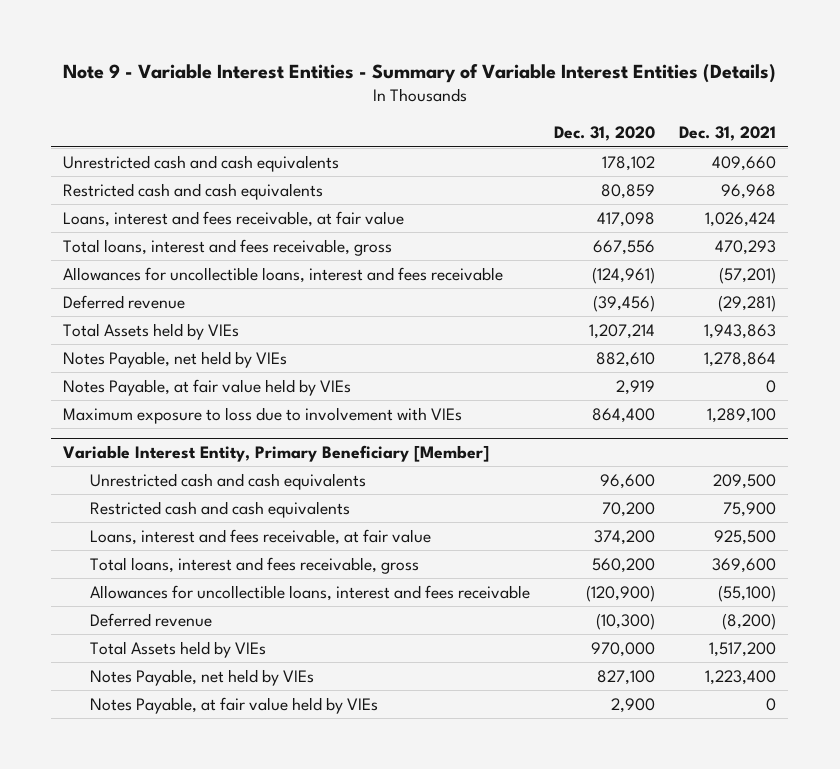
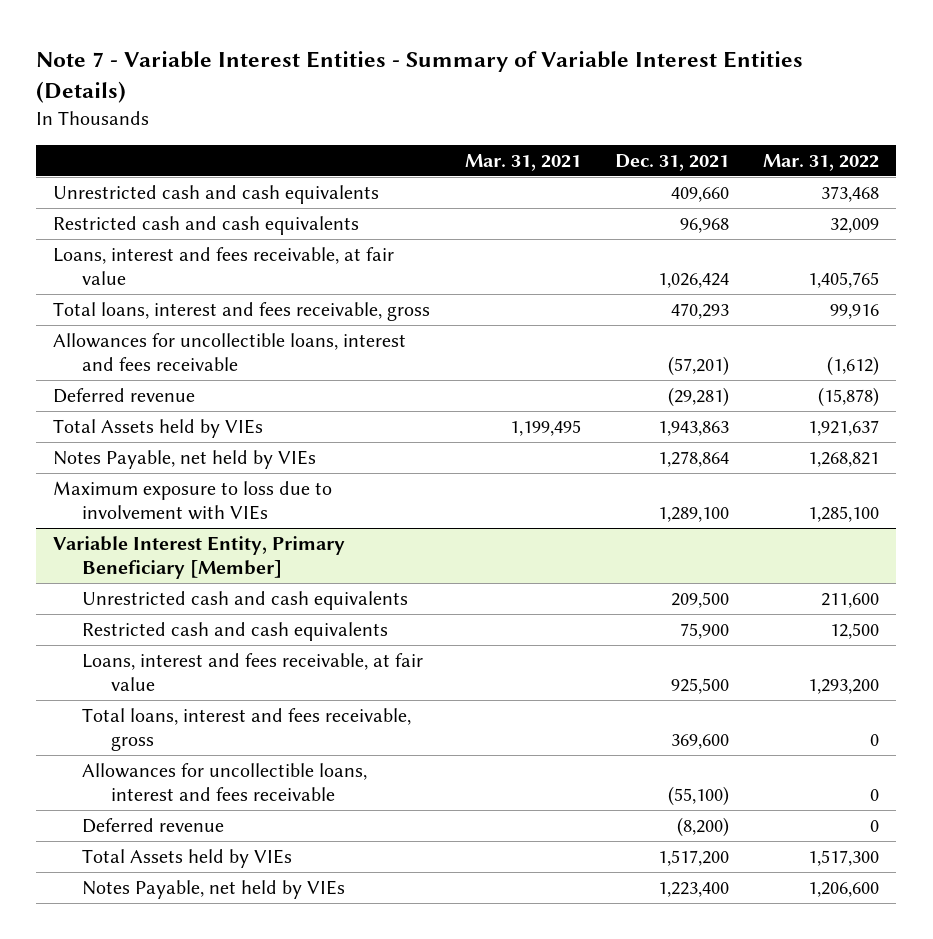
[62,64,776,84] Note 9 - Variable Interest Entities - Summary of Variable Interest Entities (Details) -> [36,51,804,104] Note 7 - Variable Interest Entities - Summary of Variable Interest Entities (Details)
[554,126,656,142] Dec. 31, 2020 -> none
none -> [464,153,581,171] Mar. 31, 2021
none -> [763,153,880,171] Mar. 31, 2022
[63,378,352,396] Notes Payable, at fair value held by VIEs -> none
[90,696,379,714] Notes Payable, at fair value held by VIEs -> none

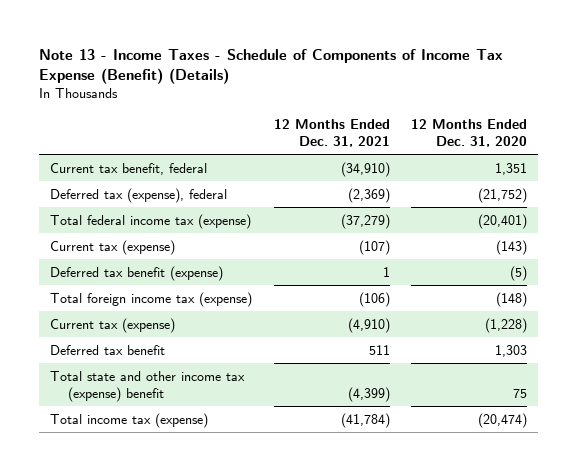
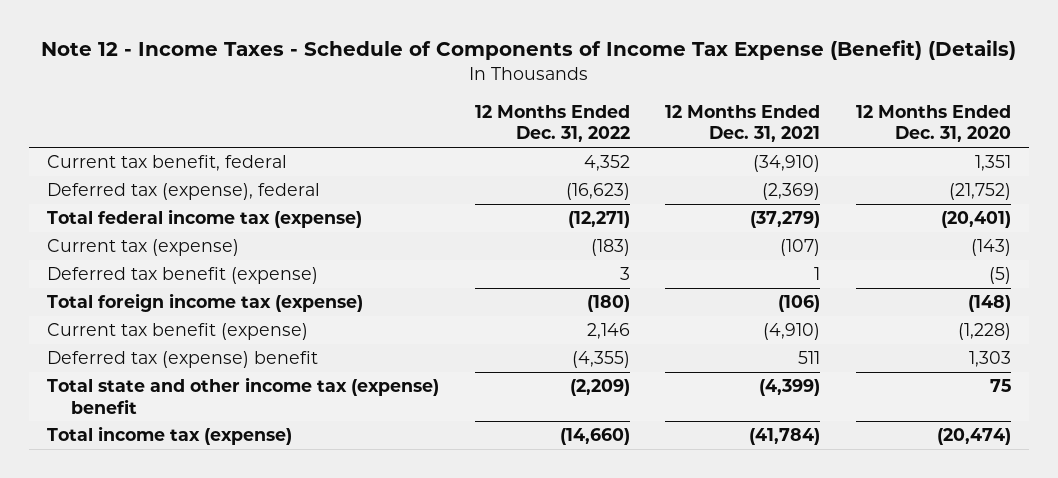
[39,48,504,85] Note 13 - Income Taxes - Schedule of Components of Income Tax Expense (Benefit) (Details) -> [40,40,1016,61] Note 12 - Income Taxes - Schedule of Components of Income Tax Expense (Benefit) (Details)
none -> [474,104,630,143] 12 Months Ended Dec. 31, 2022
[50,317,176,333] Current tax (expense) -> [46,323,308,341] Current tax benefit (expense)
[50,344,166,355] Deferred tax benefit -> [46,351,318,369] Deferred tax (expense) benefit

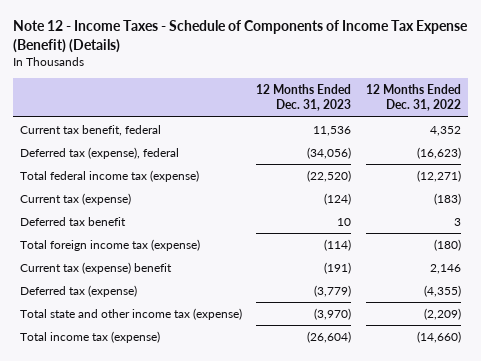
[665,104,821,143] 12 Months Ended Dec. 31, 2021 -> none
[855,104,1011,143] 12 Months Ended Dec. 31, 2020 -> none
none -> [256,83,352,112] 12 Months Ended Dec. 31, 2023
[46,267,318,285] Deferred tax benefit (expense) -> [19,216,126,226] Deferred tax benefit
[46,323,308,341] Current tax benefit (expense) -> [19,261,172,274] Current tax (expense) benefit
[46,351,318,369] Deferred tax (expense) benefit -> [19,284,137,297] Deferred tax (expense)
[46,377,439,414] Total state and other income tax (expense) benefit -> [19,307,242,320] Total state and other income tax (expense)

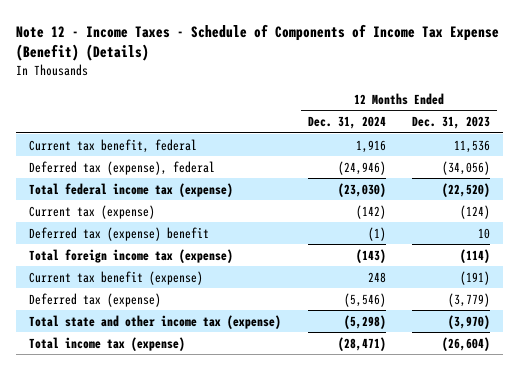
[365,83,461,112] 12 Months Ended Dec. 31, 2022 -> none
none -> [307,116,386,130] Dec. 31, 2024
[19,216,126,226] Deferred tax benefit -> [29,226,210,241] Deferred tax (expense) benefit
[19,261,172,274] Current tax (expense) benefit -> [29,270,204,285] Current tax benefit (expense)

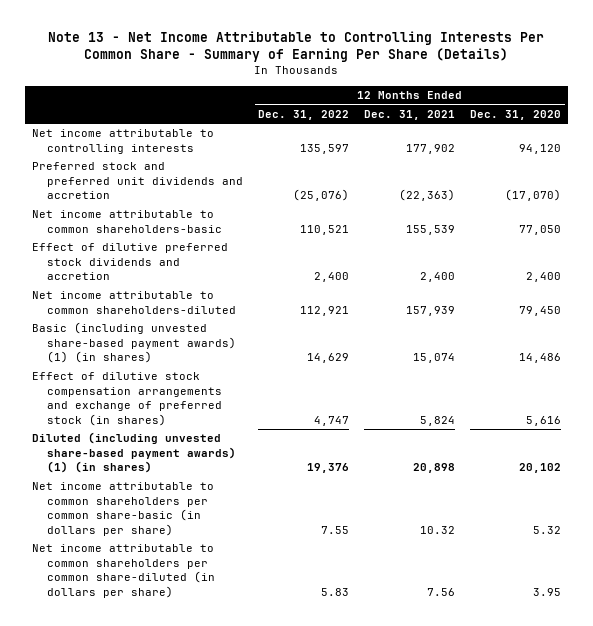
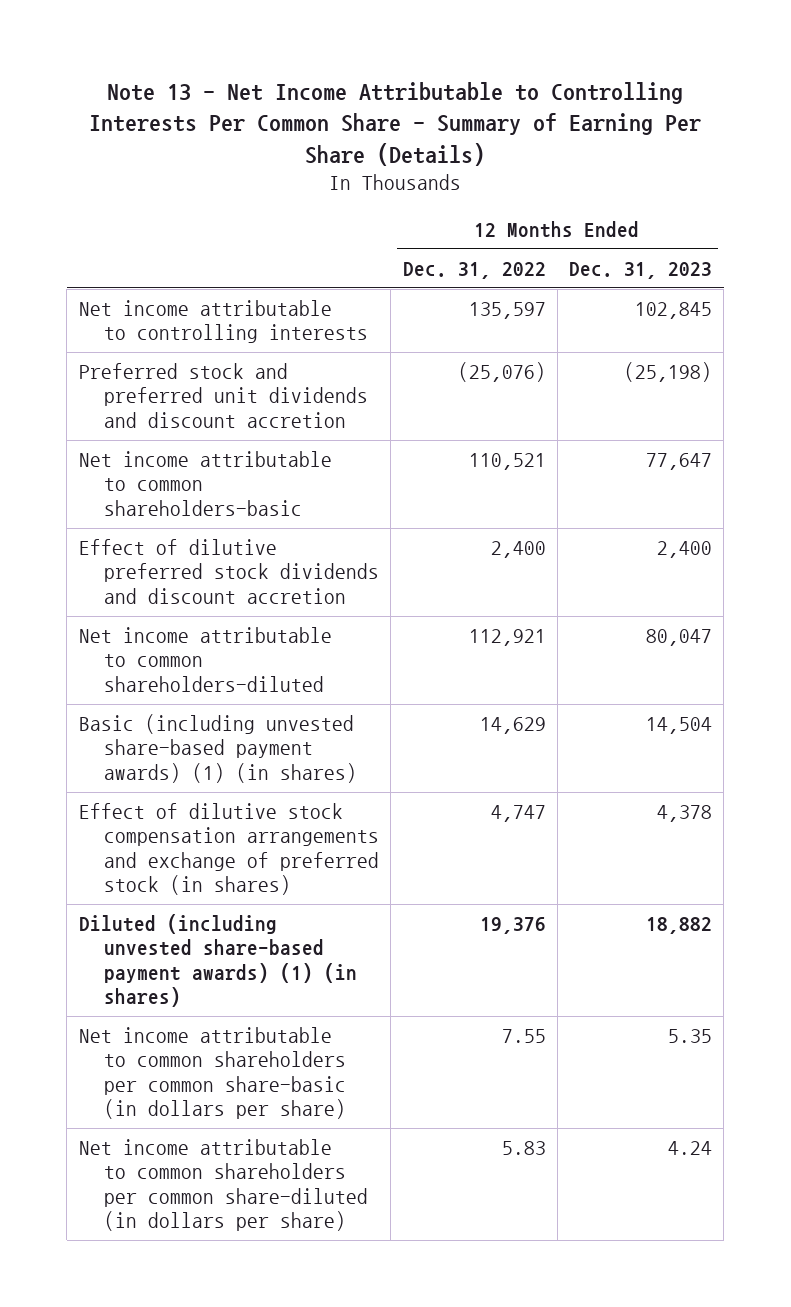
[364,109,456,120] Dec. 31, 2021 -> none
[469,109,561,120] Dec. 31, 2020 -> none
none -> [568,261,712,279] Dec. 31, 2023
[31,162,244,200] Preferred stock and preferred unit dividends and accretion -> [78,363,369,428] Preferred stock and preferred unit dividends and discount accretion
[31,243,228,281] Effect of dilutive preferred stock dividends and accretion -> [78,539,380,604] Effect of dilutive preferred stock dividends and discount accretion

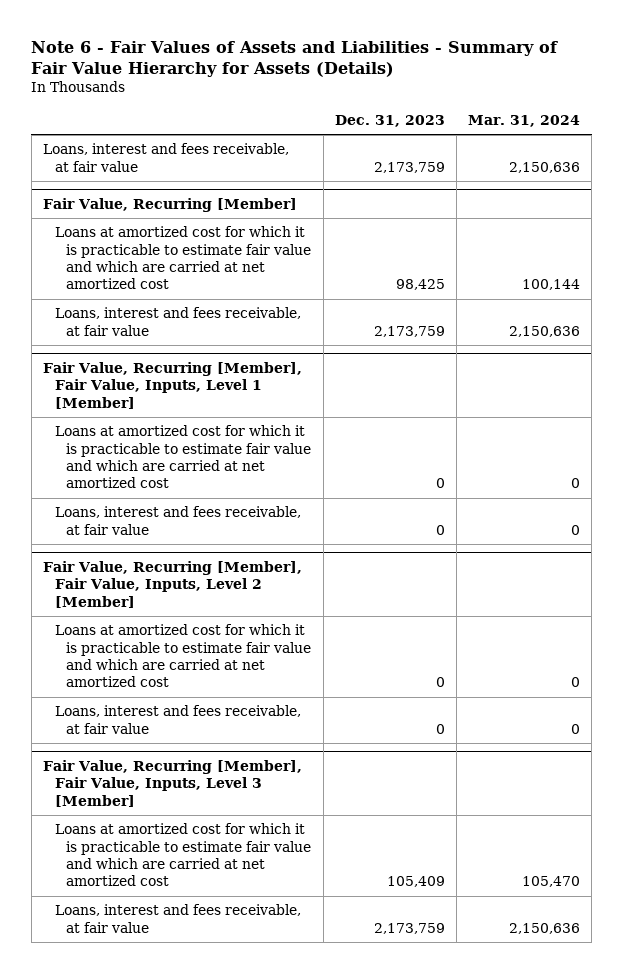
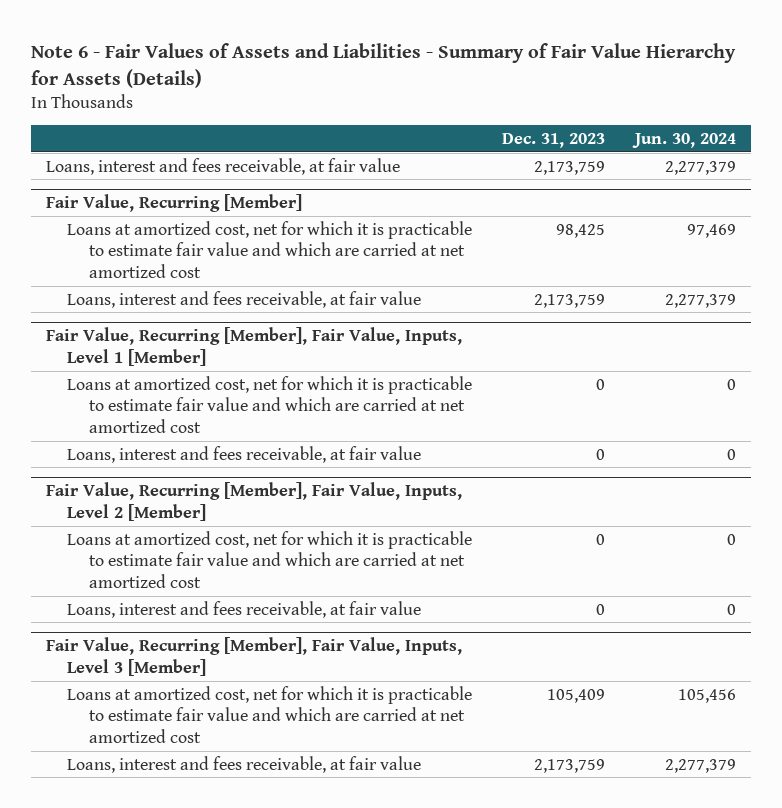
[468,114,581,127] Mar. 31, 2024 -> none
none -> [632,132,737,148] Jun. 30, 2024
[54,226,312,290] Loans at amortized cost for which it is practicable to estimate fair value and which are carried at net amortized cost -> [67,220,473,279] Loans at amortized cost, net for which it is practicable to estimate fair value and which are carried at net amortized cost
[54,425,312,489] Loans at amortized cost for which it is practicable to estimate fair value and which are carried at net amortized cost -> [67,375,473,434] Loans at amortized cost, net for which it is practicable to estimate fair value and which are carried at net amortized cost
[54,624,312,688] Loans at amortized cost for which it is practicable to estimate fair value and which are carried at net amortized cost -> [67,530,473,589] Loans at amortized cost, net for which it is practicable to estimate fair value and which are carried at net amortized cost
[54,823,312,887] Loans at amortized cost for which it is practicable to estimate fair value and which are carried at net amortized cost -> [67,685,473,744] Loans at amortized cost, net for which it is practicable to estimate fair value and which are carried at net amortized cost

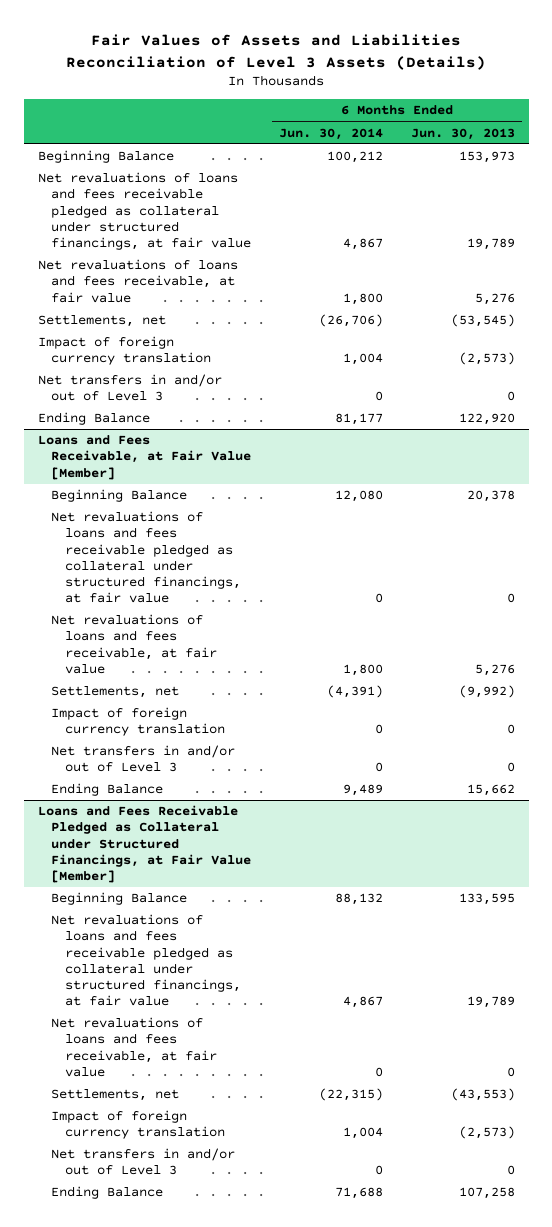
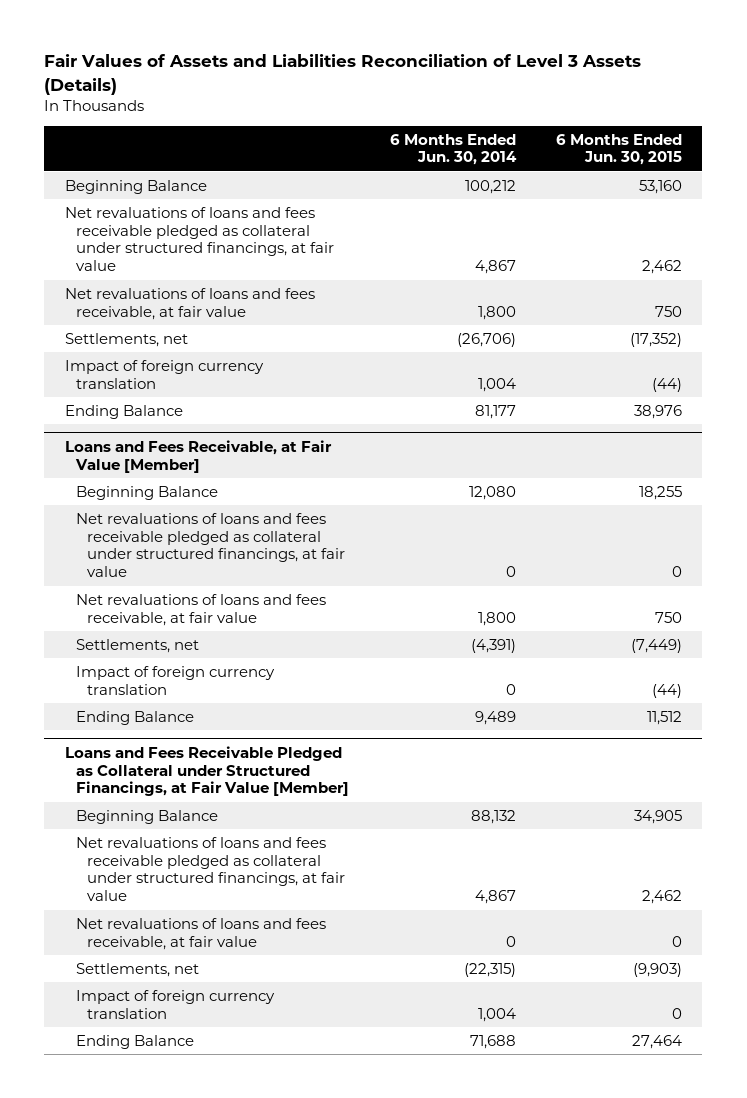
[410,127,515,140] Jun. 30, 2013 -> none
none -> [556,133,683,166] 6 Months Ended Jun. 30, 2015
[37,374,222,402] Net transfers in and/or out of Level 3 -> none
[51,745,236,773] Net transfers in and/or out of Level 3 -> none
[51,1148,236,1176] Net transfers in and/or out of Level 3 -> none

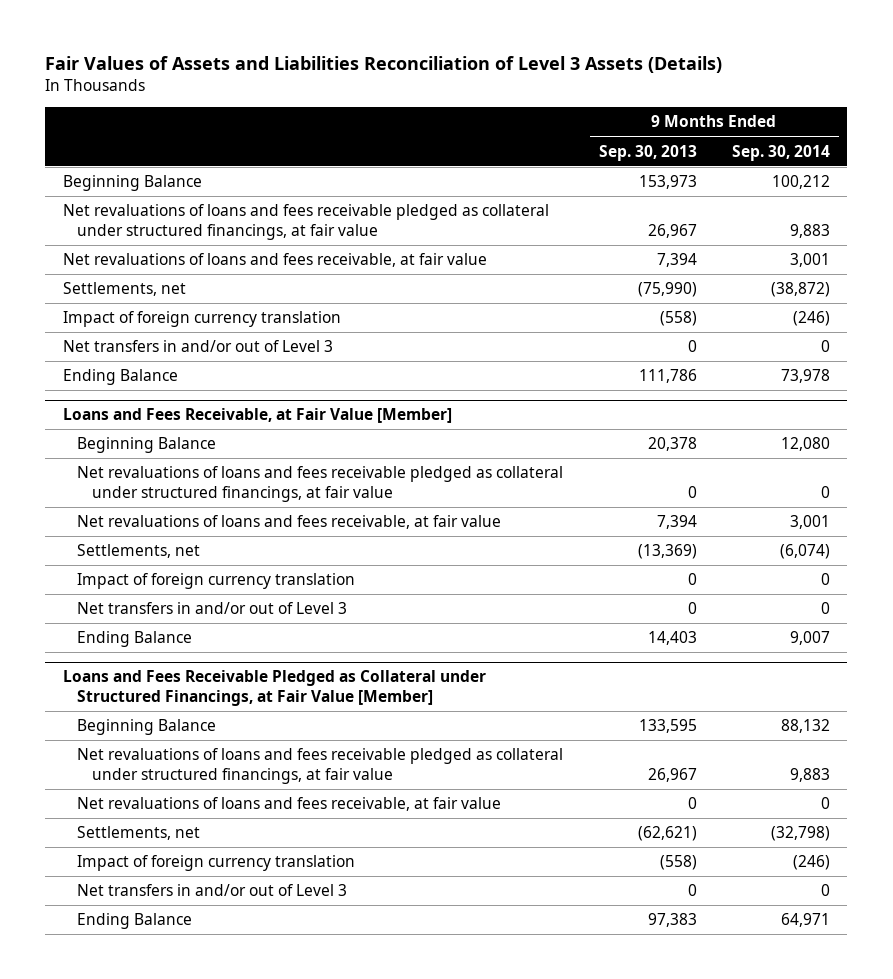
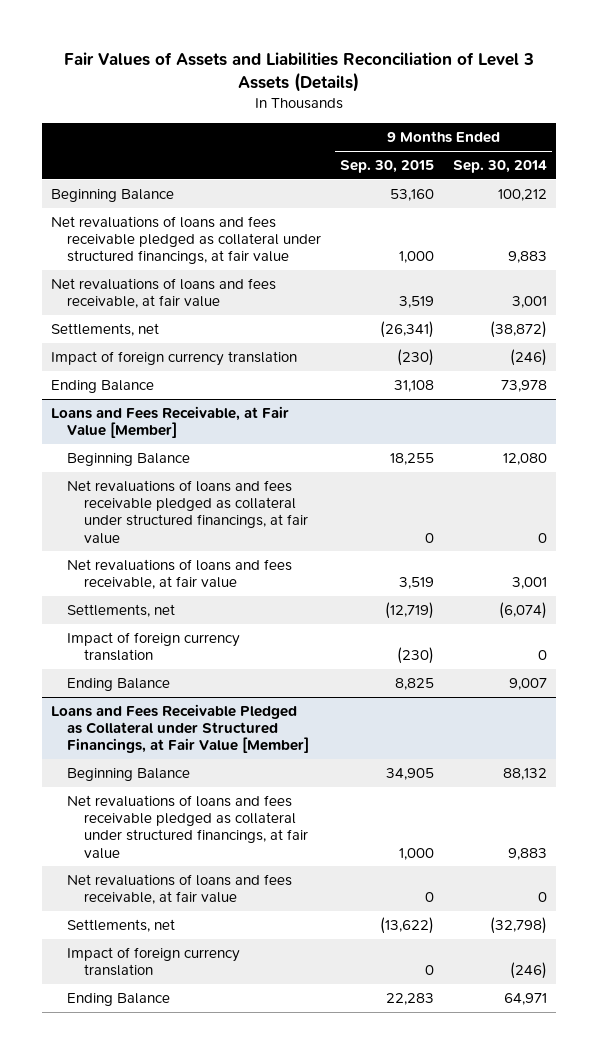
[598,144,697,161] Sep. 30, 2013 -> none
none -> [340,160,435,174] Sep. 30, 2015
[63,340,334,353] Net transfers in and/or out of Level 3 -> none
[77,602,348,615] Net transfers in and/or out of Level 3 -> none
[77,884,348,897] Net transfers in and/or out of Level 3 -> none

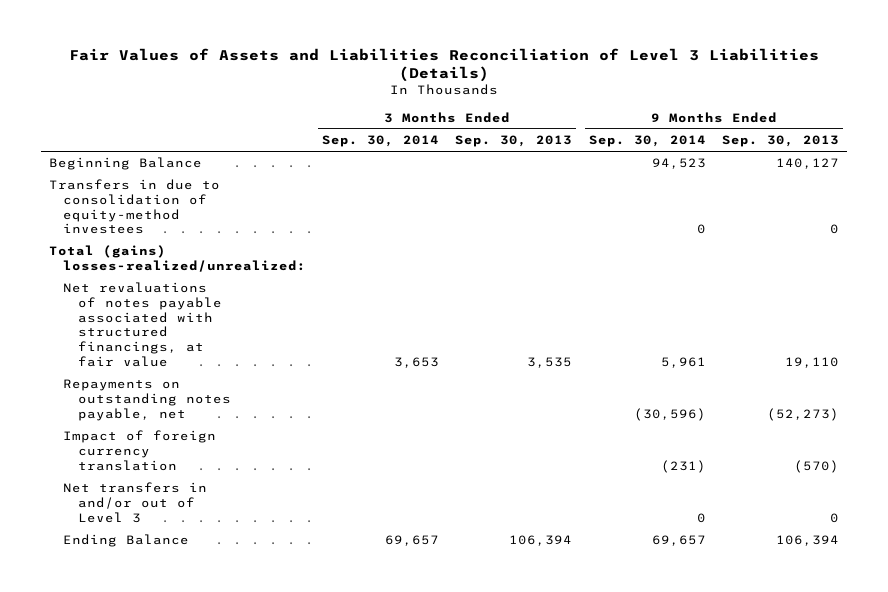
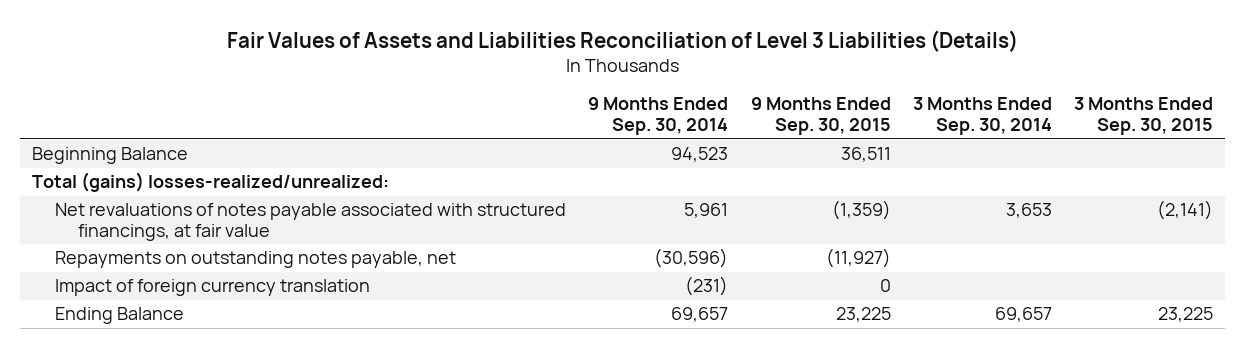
[455,135,573,148] Sep. 30, 2013 -> none
[721,135,839,148] Sep. 30, 2013 -> none
none -> [750,97,891,136] 9 Months Ended Sep. 30, 2015
none -> [1074,97,1214,136] 3 Months Ended Sep. 30, 2015
[48,179,220,235] Transfers in due to consolidation of equity-method investees -> none
[63,482,208,523] Net transfers in and/or out of Level 3 -> none

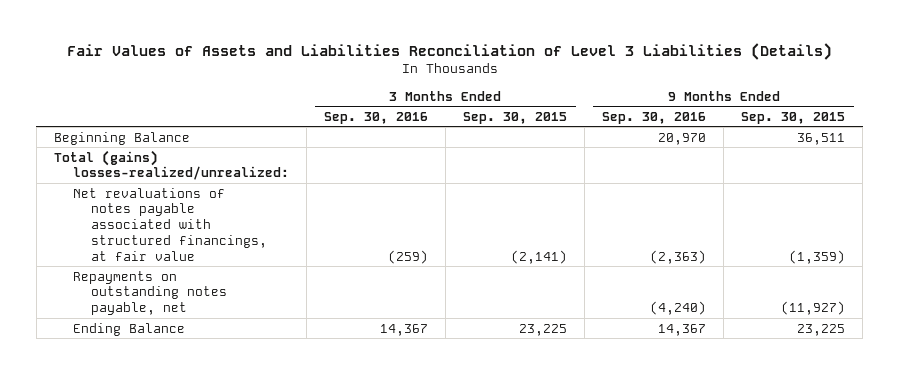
[588,97,729,136] 9 Months Ended Sep. 30, 2014 -> none
[913,97,1053,136] 3 Months Ended Sep. 30, 2014 -> none
none -> [323,111,428,124] Sep. 30, 2016
none -> [602,111,707,124] Sep. 30, 2016
[54,279,370,297] Impact of foreign currency translation -> none

